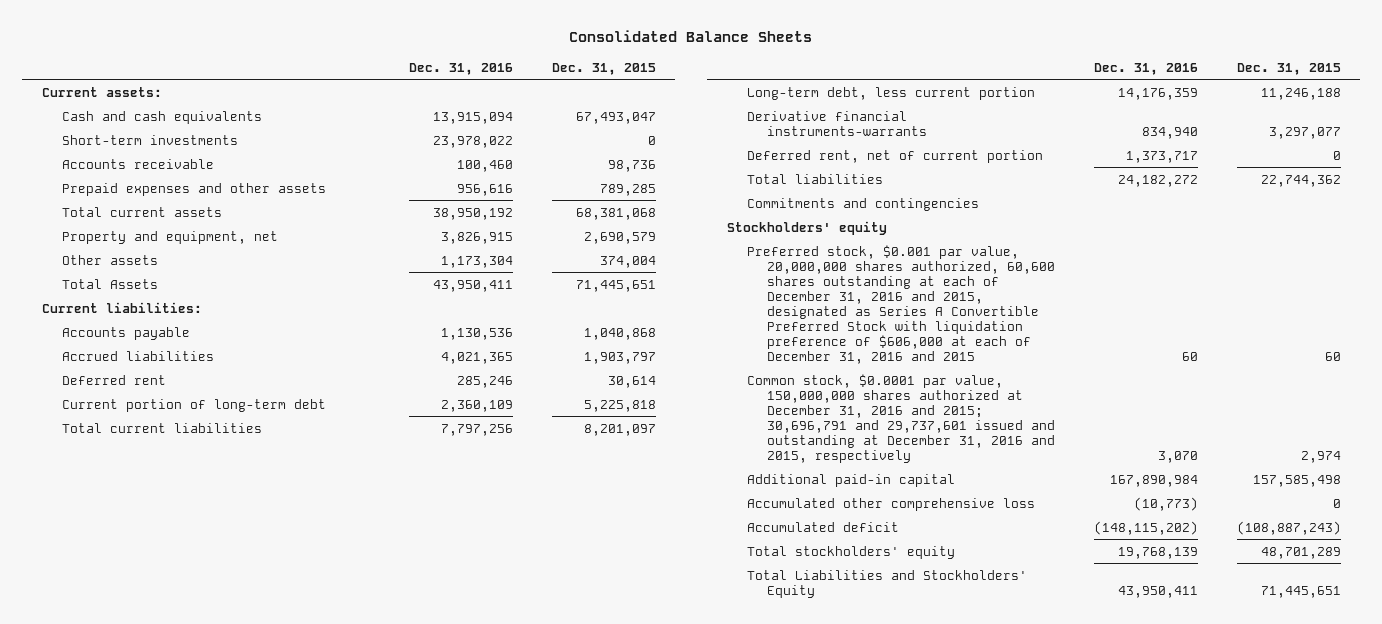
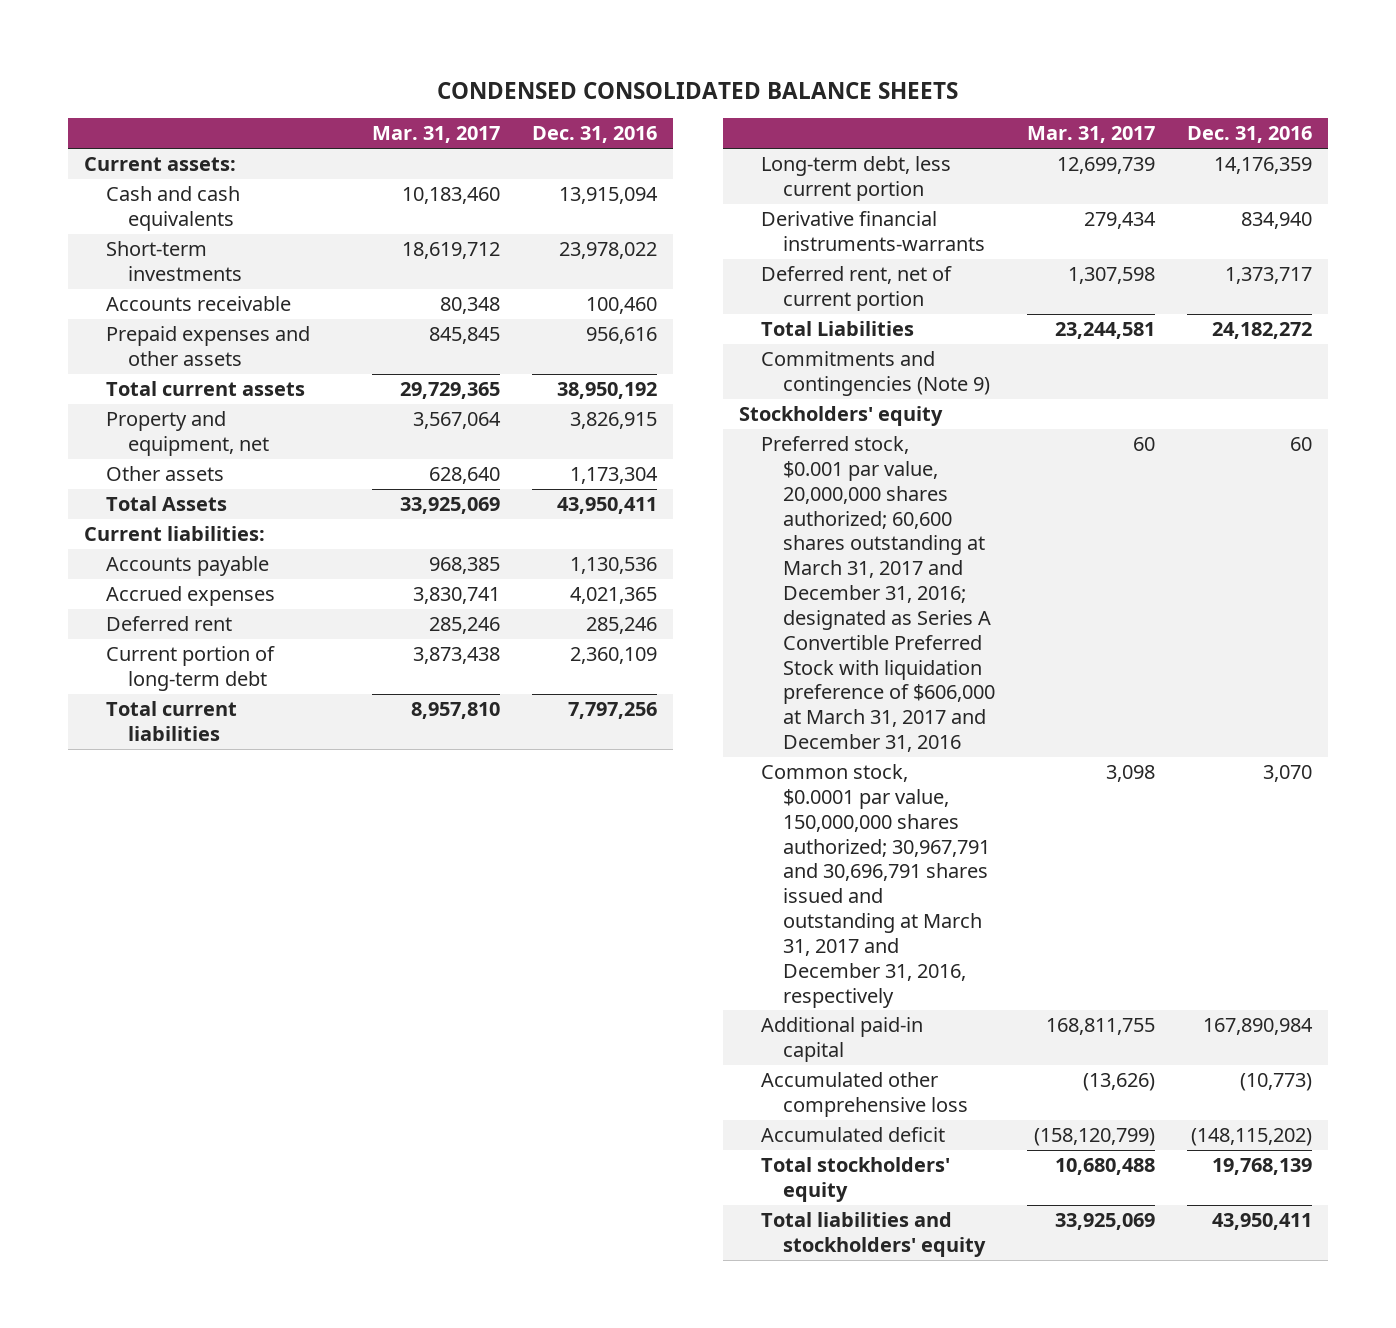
[569,30,813,43] Consolidated Balance Sheets -> [437,81,959,99] CONDENSED CONSOLIDATED BALANCE SHEETS
[551,62,656,75] Dec. 31, 2015 -> none
none -> [372,126,501,144] Mar. 31, 2017
[62,350,215,361] Accrued liabilities -> [106,586,276,607] Accrued expenses
[747,173,884,184] Total liabilities -> [761,321,915,337] Total Liabilities
[747,197,980,211] Commitments and contingencies -> [761,351,991,396] Commitments and contingencies (Note 9)
[747,244,1056,364] Preferred stock, $0.001 par value, 20,000,000 shares authorized, 60,600 shares outstanding at each of December 31, 2016 and 2015, designated as Series A Convertible Preferred Stock with liquidation preference of $606,000 at each of December 31, 2016 and 2015 -> [761,436,996,753] Preferred stock, $0.001 par value, 20,000,000 shares authorized; 60,600 shares outstanding at March 31, 2017 and December 31, 2016; designated as Series A Convertible Preferred Stock with liquidation preference of $606,000 at March 31, 2017 and December 31, 2016
[747,373,1056,463] Common stock, $0.0001 par value, 150,000,000 shares authorized at December 31, 2016 and 2015; 30,696,791 and 29,737,601 issued and outstanding at December 31, 2016 and 2015, respectively -> [761,764,991,1008] Common stock, $0.0001 par value, 150,000,000 shares authorized; 30,967,791 and 30,696,791 shares issued and outstanding at March 31, 2017 and December 31, 2016, respectively
[747,569,1028,598] Total Liabilities and Stockholders' Equity -> [761,1212,987,1257] Total liabilities and stockholders' equity

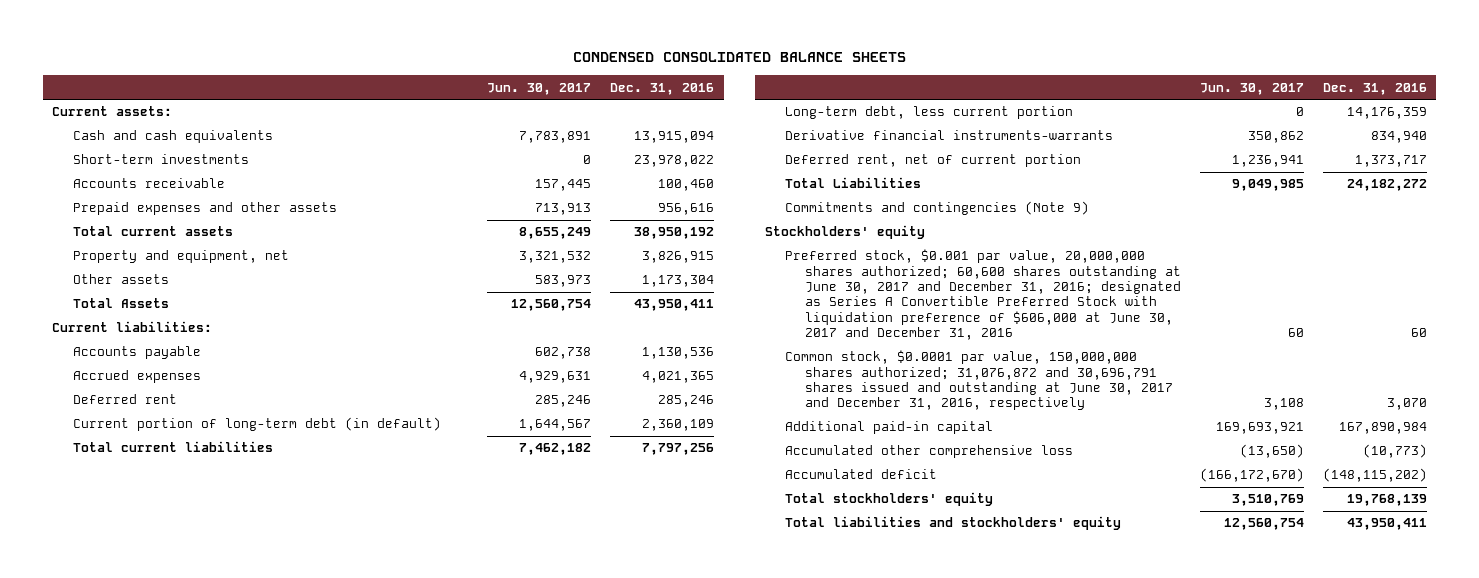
[372,126,501,144] Mar. 31, 2017 -> none
none -> [487,82,592,95] Jun. 30, 2017
[106,646,276,691] Current portion of long-term debt -> [72,417,441,432] Current portion of long-term debt (in default)
[761,436,996,753] Preferred stock, $0.001 par value, 20,000,000 shares authorized; 60,600 shares outstanding at March 31, 2017 and December 31, 2016; designated as Series A Convertible Preferred Stock with liquidation preference of $606,000 at March 31, 2017 and December 31, 2016 -> [784,249,1181,340] Preferred stock, $0.001 par value, 20,000,000 shares authorized; 60,600 shares outstanding at June 30, 2017 and December 31, 2016; designated as Series A Convertible Preferred Stock with liquidation preference of $606,000 at June 30, 2017 and December 31, 2016
[761,764,991,1008] Common stock, $0.0001 par value, 150,000,000 shares authorized; 30,967,791 and 30,696,791 shares issued and outstanding at March 31, 2017 and December 31, 2016, respectively -> [784,350,1173,411] Common stock, $0.0001 par value, 150,000,000 shares authorized; 31,076,872 and 30,696,791 shares issued and outstanding at June 30, 2017 and December 31, 2016, respectively

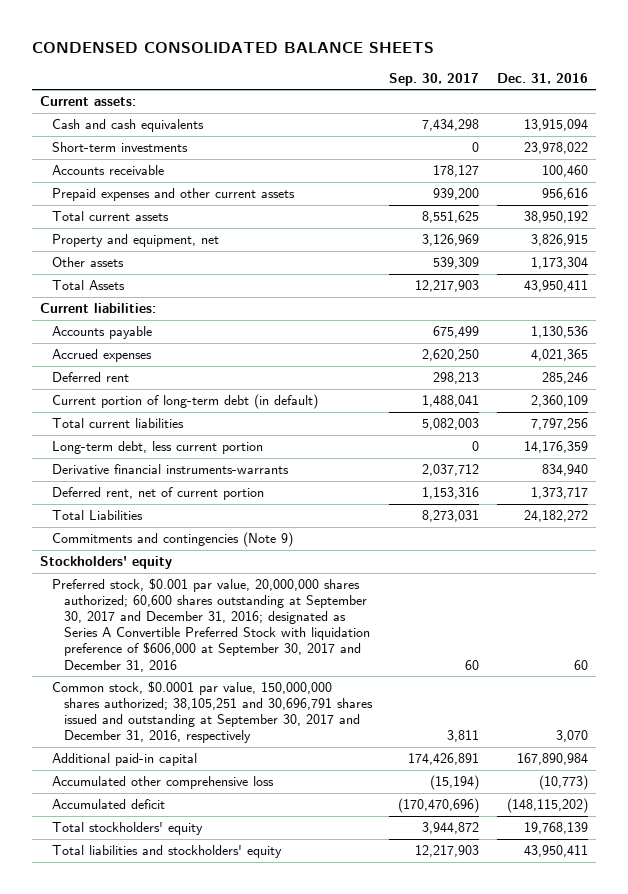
[487,82,592,95] Jun. 30, 2017 -> none
none -> [389,72,480,86] Sep. 30, 2017
[72,202,337,216] Prepaid expenses and other assets -> [52,188,296,202] Prepaid expenses and other current assets
[784,249,1181,340] Preferred stock, $0.001 par value, 20,000,000 shares authorized; 60,600 shares outstanding at June 30, 2017 and December 31, 2016; designated as Series A Convertible Preferred Stock with liquidation preference of $606,000 at June 30, 2017 and December 31, 2016 -> [52,578,370,672] Preferred stock, $0.001 par value, 20,000,000 shares authorized; 60,600 shares outstanding at September 30, 2017 and December 31, 2016; designated as Series A Convertible Preferred Stock with liquidation preference of $606,000 at September 30, 2017 and December 31, 2016
[784,350,1173,411] Common stock, $0.0001 par value, 150,000,000 shares authorized; 31,076,872 and 30,696,791 shares issued and outstanding at June 30, 2017 and December 31, 2016, respectively -> [52,681,373,744] Common stock, $0.0001 par value, 150,000,000 shares authorized; 38,105,251 and 30,696,791 shares issued and outstanding at September 30, 2017 and December 31, 2016, respectively

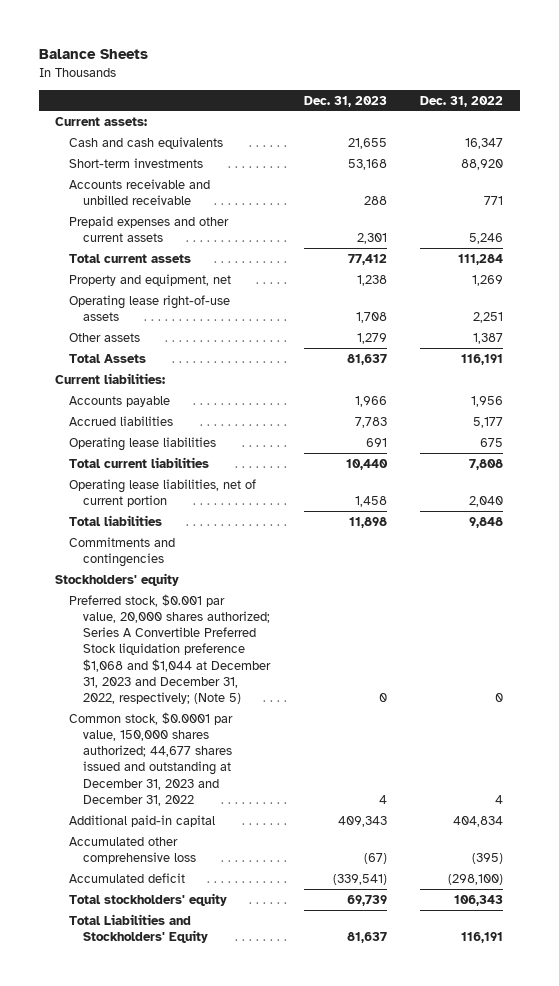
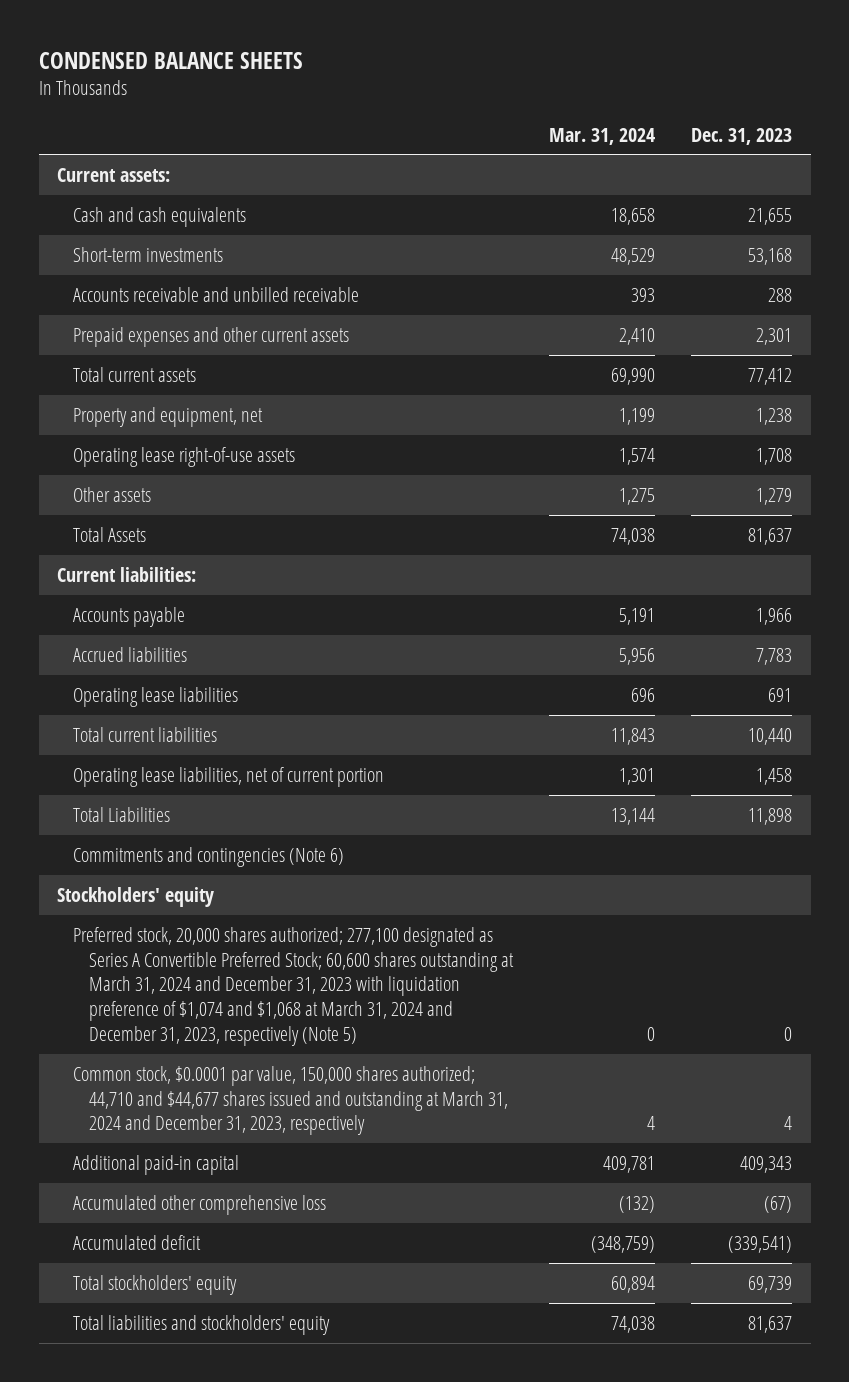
[38,49,148,60] Balance Sheets -> [38,52,303,70] CONDENSED BALANCE SHEETS
[420,95,504,107] Dec. 31, 2022 -> none
none -> [549,127,656,145] Mar. 31, 2024
[69,514,163,526] Total liabilities -> [72,806,170,822] Total Liabilities
[69,536,176,568] Commitments and contingencies -> [72,846,344,867] Commitments and contingencies (Note 6)
[69,593,272,705] Preferred stock, $0.001 par value, 20,000 shares authorized; Series A Convertible Preferred Stock liquidation preference $1,068 and $1,044 at December 31, 2023 and December 31, 2022, respectively; (Note 5) -> [72,926,514,1047] Preferred stock, 20,000 shares authorized; 277,100 designated as Series A Convertible Preferred Stock; 60,600 shares outstanding at March 31, 2024 and December 31, 2023 with liquidation preference of $1,074 and $1,068 at March 31, 2024 and December 31, 2023, respectively (Note 5)
[69,711,234,806] Common stock, $0.0001 par value, 150,000 shares authorized; 44,677 shares issued and outstanding at December 31, 2023 and December 31, 2022 -> [72,1065,508,1136] Common stock, $0.0001 par value, 150,000 shares authorized; 44,710 and $44,677 shares issued and outstanding at March 31, 2024 and December 31, 2023, respectively
[69,913,209,944] Total Liabilities and Stockholders' Equity -> [72,1314,330,1335] Total liabilities and stockholders' equity

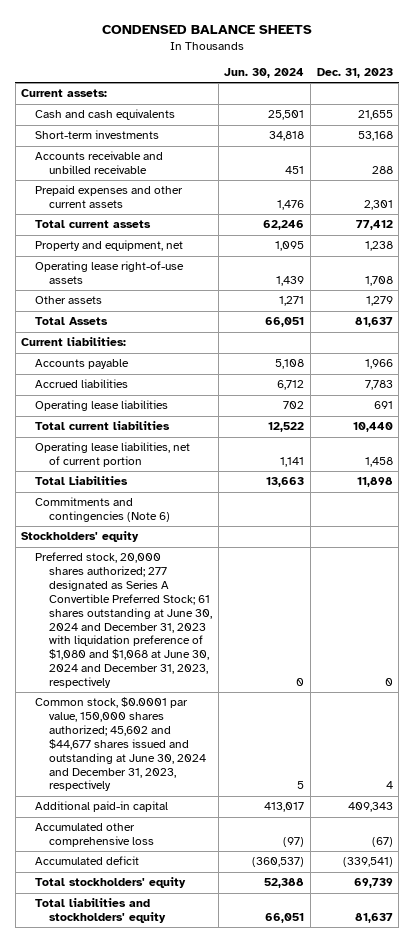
[549,127,656,145] Mar. 31, 2024 -> none
none -> [224,68,305,79] Jun. 30, 2024
[72,926,514,1047] Preferred stock, 20,000 shares authorized; 277,100 designated as Series A Convertible Preferred Stock; 60,600 shares outstanding at March 31, 2024 and December 31, 2023 with liquidation preference of $1,074 and $1,068 at March 31, 2024 and December 31, 2023, respectively (Note 5) -> [35,552,212,688] Preferred stock, 20,000 shares authorized; 277 designated as Series A Convertible Preferred Stock; 61 shares outstanding at June 30, 2024 and December 31, 2023 with liquidation preference of $1,080 and $1,068 at June 30, 2024 and December 31, 2023, respectively
[72,1065,508,1136] Common stock, $0.0001 par value, 150,000 shares authorized; 44,710 and $44,677 shares issued and outstanding at March 31, 2024 and December 31, 2023, respectively -> [35,697,206,792] Common stock, $0.0001 par value, 150,000 shares authorized; 45,602 and $44,677 shares issued and outstanding at June 30, 2024 and December 31, 2023, respectively

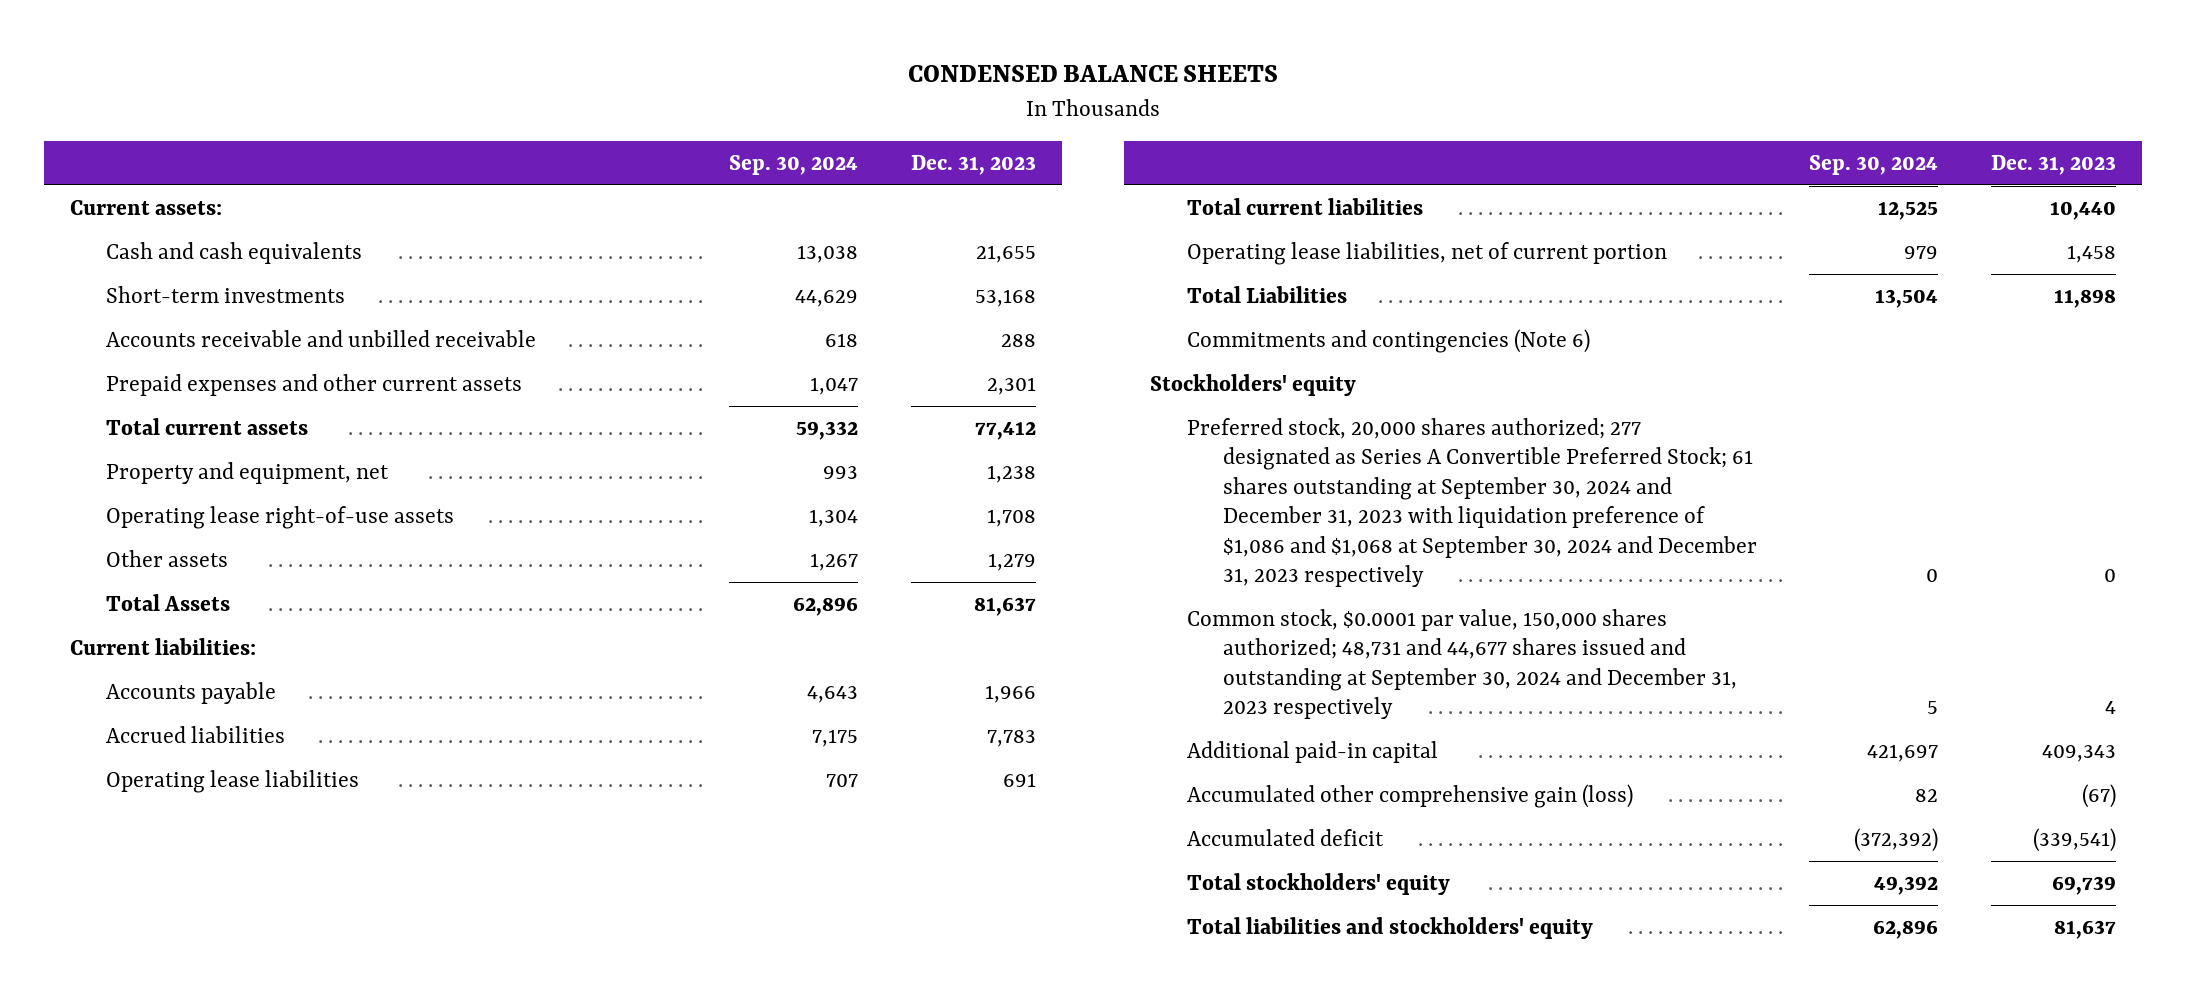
[224,68,305,79] Jun. 30, 2024 -> none
none -> [729,154,859,175] Sep. 30, 2024
[35,552,212,688] Preferred stock, 20,000 shares authorized; 277 designated as Series A Convertible Preferred Stock; 61 shares outstanding at June 30, 2024 and December 31, 2023 with liquidation preference of $1,080 and $1,068 at June 30, 2024 and December 31, 2023, respectively -> [1186,418,1758,588] Preferred stock, 20,000 shares authorized; 277 designated as Series A Convertible Preferred Stock; 61 shares outstanding at September 30, 2024 and December 31, 2023 with liquidation preference of $1,086 and $1,068 at September 30, 2024 and December 31, 2023 respectively
[35,697,206,792] Common stock, $0.0001 par value, 150,000 shares authorized; 45,602 and $44,677 shares issued and outstanding at June 30, 2024 and December 31, 2023, respectively -> [1186,609,1738,720] Common stock, $0.0001 par value, 150,000 shares authorized; 48,731 and 44,677 shares issued and outstanding at September 30, 2024 and December 31, 2023 respectively
[35,823,154,848] Accumulated other comprehensive loss -> [1186,784,1633,809] Accumulated other comprehensive gain (loss)

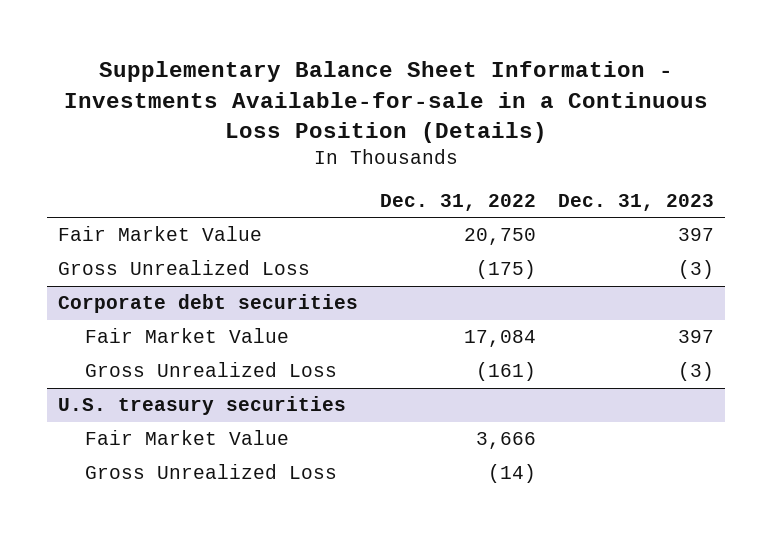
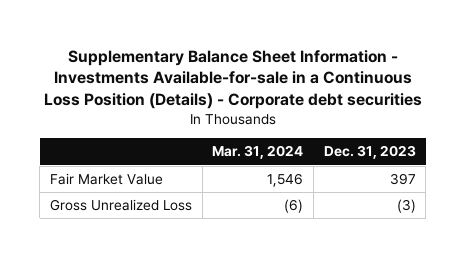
[63,61,708,143] Supplementary Balance Sheet Information - Investments Available-for-sale in a Continuous Loss Position (Details) -> [43,49,422,110] Supplementary Balance Sheet Information - Investments Available-for-sale in a Continuous Loss Position (Details) - Corporate debt securities
[379,193,536,211] Dec. 31, 2022 -> none
none -> [212,145,304,160] Mar. 31, 2024
[58,294,359,314] Corporate debt securities -> none
[84,328,289,344] Fair Market Value -> none
[84,362,337,378] Gross Unrealized Loss -> none
[58,396,347,416] U.S. treasury securities -> none
[84,430,289,446] Fair Market Value -> none
[84,464,337,480] Gross Unrealized Loss -> none

